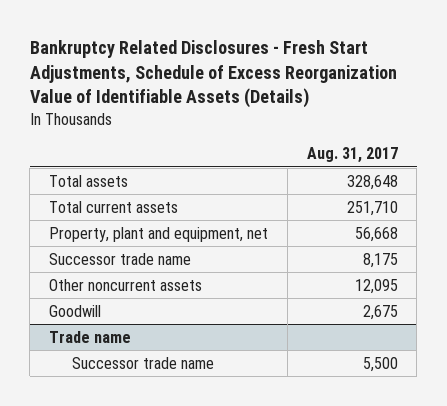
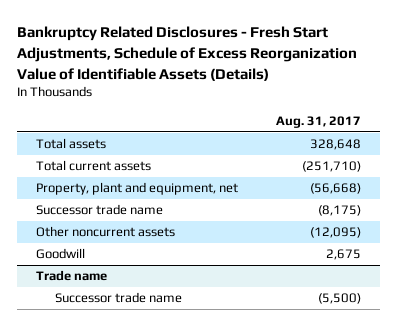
[346,200,398,216] 251,710 -> [301,161,361,173] (251,710)
[354,226,398,242] 56,668 -> [309,183,361,195] (56,668)
[362,252,398,268] 8,175 -> [317,205,361,217] (8,175)
[354,278,398,294] 12,095 -> [309,227,361,239] (12,095)
[362,356,398,372] 5,500 -> [317,293,361,305] (5,500)

